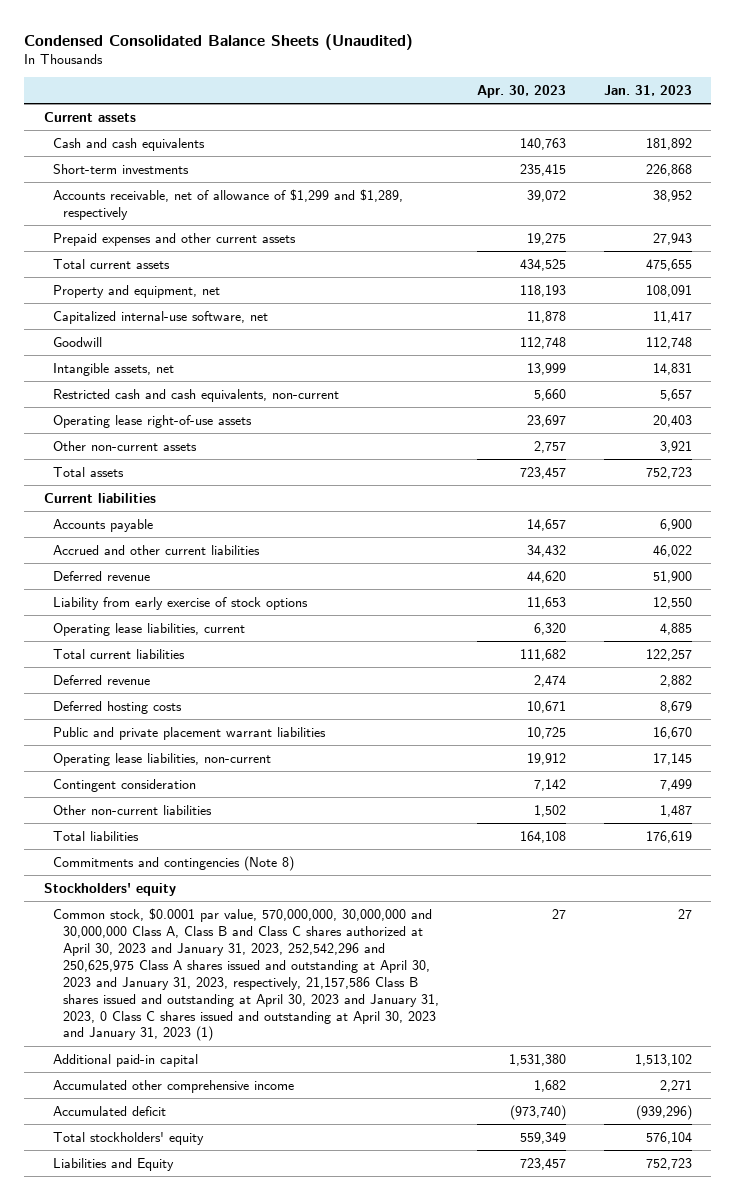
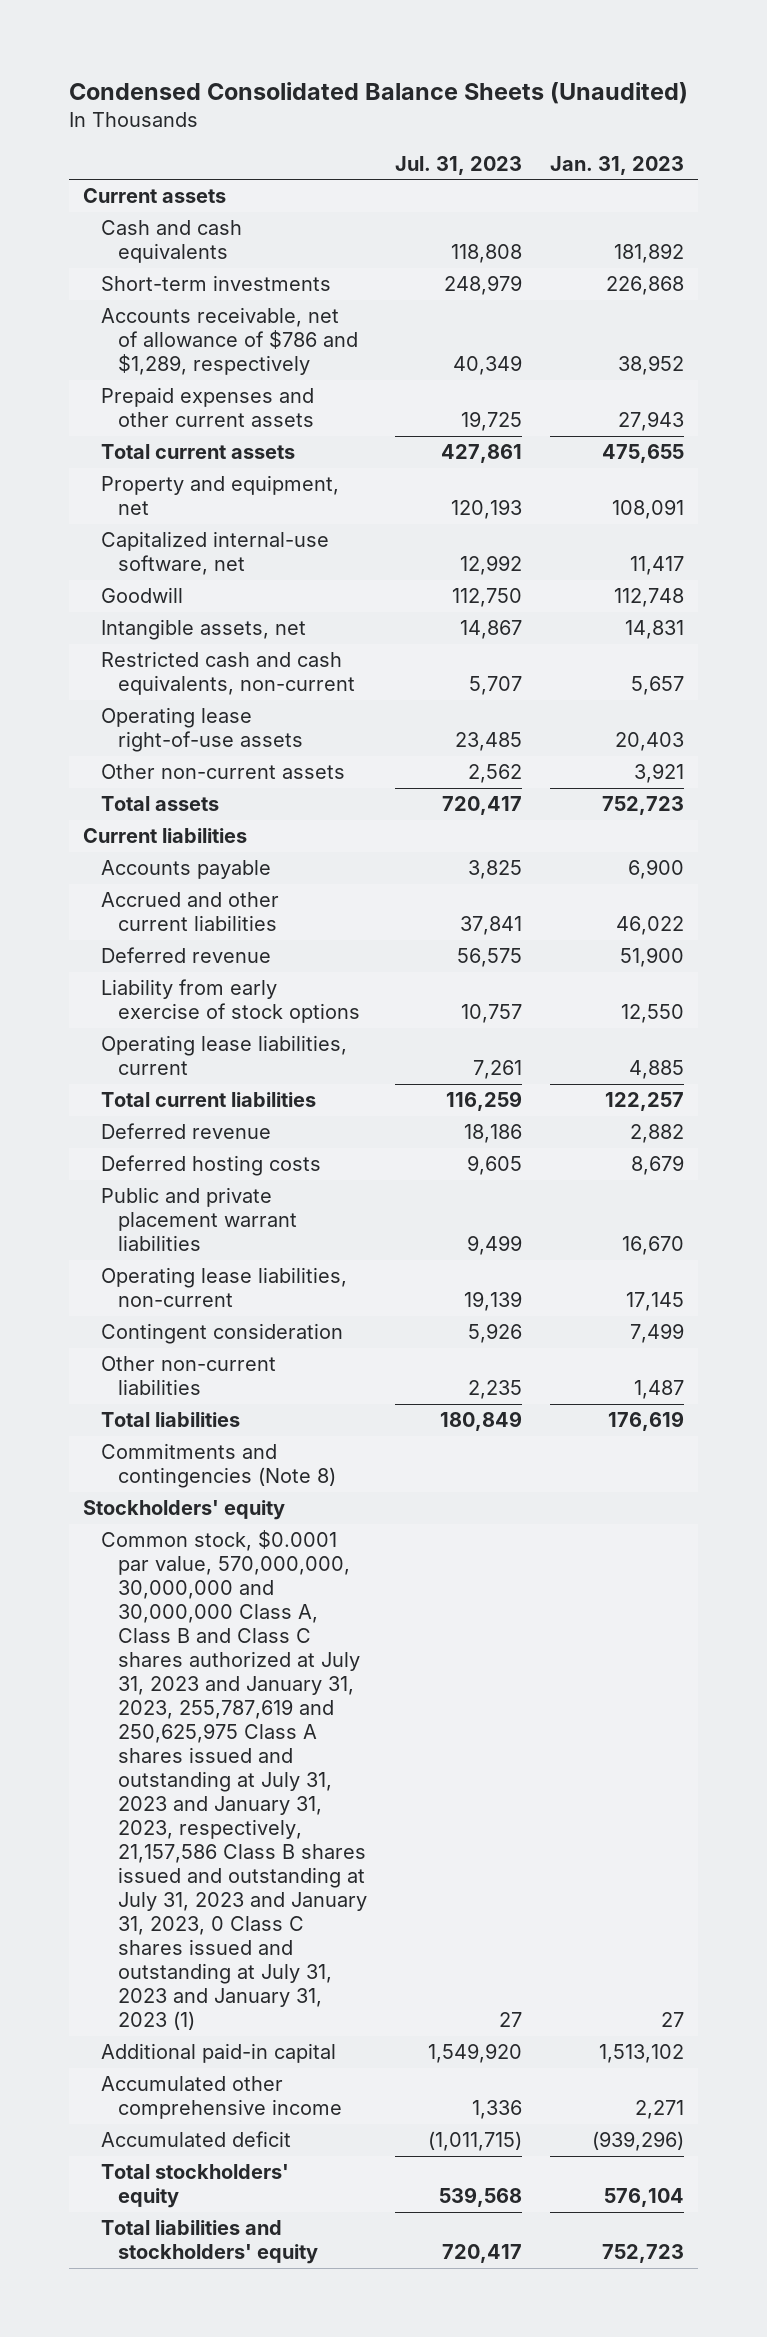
[476,85,566,99] Apr. 30, 2023 -> none
none -> [395,155,523,175] Jul. 31, 2023
[53,188,404,220] Accounts receivable, net of allowance of $1,299 and $1,289, respectively -> [100,307,359,376] Accounts receivable, net of allowance of $786 and $1,289, respectively
[53,907,439,1042] Common stock, $0.0001 par value, 570,000,000, 30,000,000 and 30,000,000 Class A, Class B and Class C shares authorized at April 30, 2023 and January 31, 2023, 252,542,296 and 250,625,975 Class A shares issued and outstanding at April 30, 2023 and January 31, 2023, respectively, 21,157,586 Class B shares issued and outstanding at April 30, 2023 and January 31, 2023, 0 Class C shares issued and outstanding at April 30, 2023 and January 31, 2023 (1) -> [100,1530,368,2031] Common stock, $0.0001 par value, 570,000,000, 30,000,000 and 30,000,000 Class A, Class B and Class C shares authorized at July 31, 2023 and January 31, 2023, 255,787,619 and 250,625,975 Class A shares issued and outstanding at July 31, 2023 and January 31, 2023, respectively, 21,157,586 Class B shares issued and outstanding at July 31, 2023 and January 31, 2023, 0 Class C shares issued and outstanding at July 31, 2023 and January 31, 2023 (1)
[53,1157,175,1171] Liabilities and Equity -> [100,2220,319,2265] Total liabilities and stockholders' equity

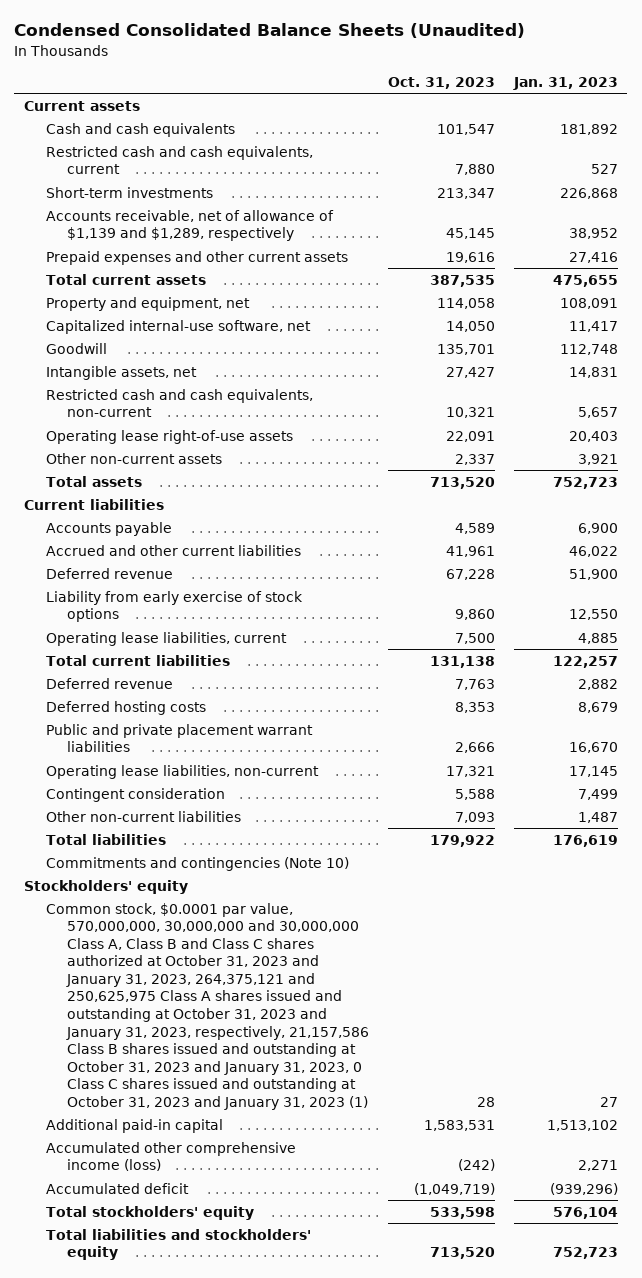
[395,155,523,175] Jul. 31, 2023 -> none
none -> [388,76,496,89] Oct. 31, 2023
none -> [45,145,313,175] Restricted cash and cash equivalents, current
[100,307,359,376] Accounts receivable, net of allowance of $786 and $1,289, respectively -> [45,209,334,242] Accounts receivable, net of allowance of $1,139 and $1,289, respectively
[618,411,685,432] 27,943 -> [569,251,619,263] 27,416
[100,1443,337,1489] Commitments and contingencies (Note 8) -> [45,856,349,871] Commitments and contingencies (Note 10)
[100,1530,368,2031] Common stock, $0.0001 par value, 570,000,000, 30,000,000 and 30,000,000 Class A, Class B and Class C shares authorized at July 31, 2023 and January 31, 2023, 255,787,619 and 250,625,975 Class A shares issued and outstanding at July 31, 2023 and January 31, 2023, respectively, 21,157,586 Class B shares issued and outstanding at July 31, 2023 and January 31, 2023, 0 Class C shares issued and outstanding at July 31, 2023 and January 31, 2023 (1) -> [45,902,370,1110] Common stock, $0.0001 par value, 570,000,000, 30,000,000 and 30,000,000 Class A, Class B and Class C shares authorized at October 31, 2023 and January 31, 2023, 264,375,121 and 250,625,975 Class A shares issued and outstanding at October 31, 2023 and January 31, 2023, respectively, 21,157,586 Class B shares issued and outstanding at October 31, 2023 and January 31, 2023, 0 Class C shares issued and outstanding at October 31, 2023 and January 31, 2023 (1)
[100,2076,343,2120] Accumulated other comprehensive income -> [45,1141,296,1172] Accumulated other comprehensive income (loss)

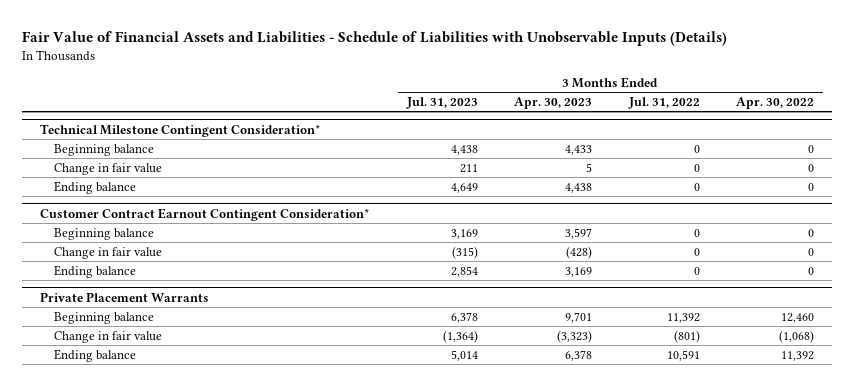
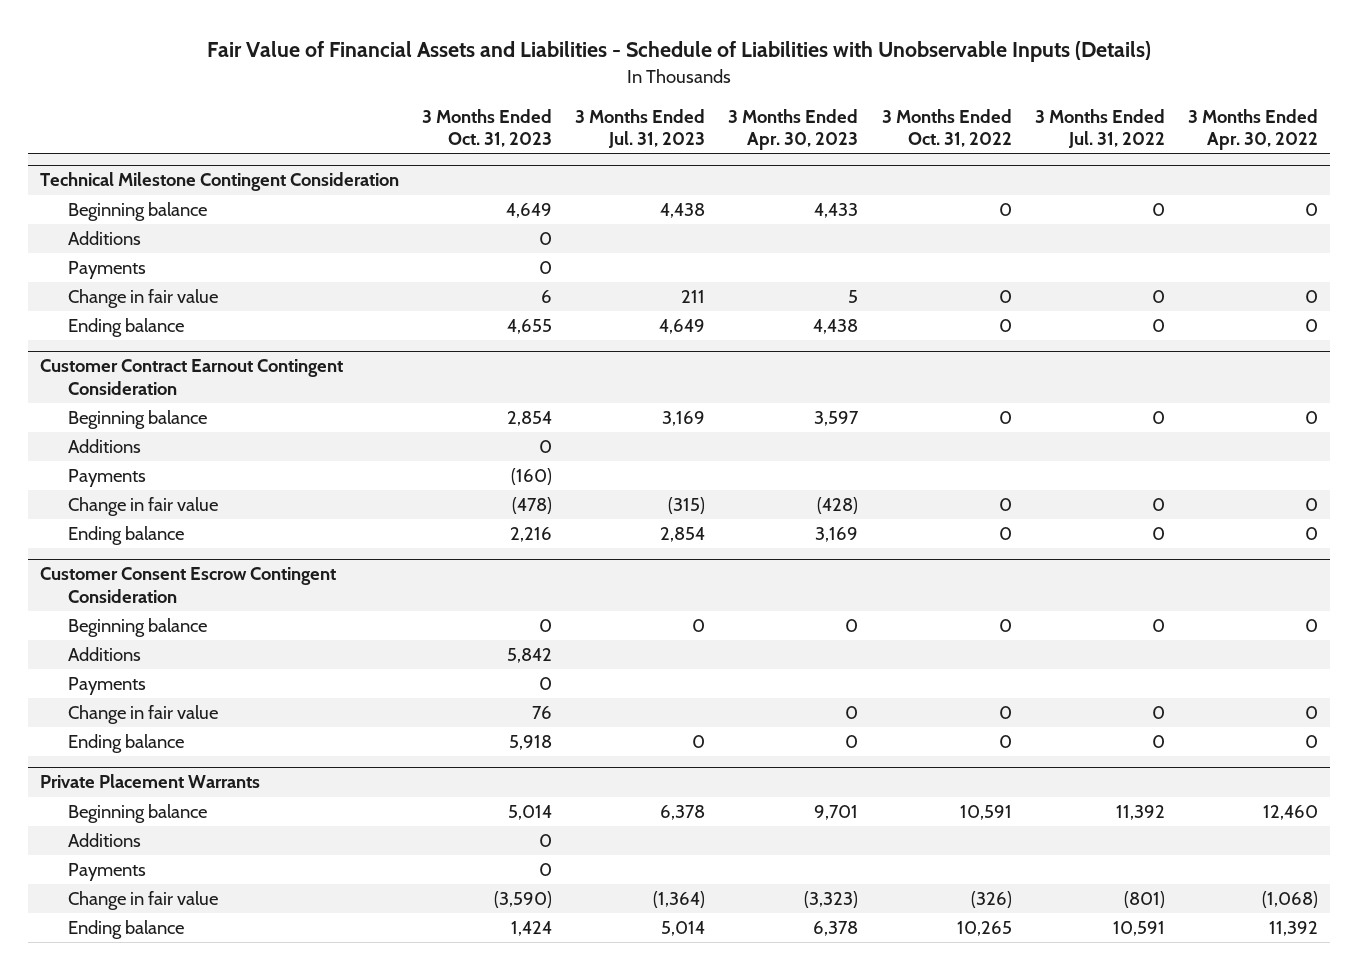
none -> [422,108,553,148] 3 Months Ended Oct. 31, 2023
none -> [881,108,1012,148] 3 Months Ended Oct. 31, 2022
[40,123,322,137] Technical Milestone Contingent Consideration* -> [40,172,400,192] Technical Milestone Contingent Consideration
none -> [67,231,141,246] Additions
none -> [67,261,146,280] Payments
[40,207,371,221] Customer Contract Earnout Contingent Consideration* -> [40,359,344,395] Customer Contract Earnout Contingent Consideration
none -> [67,439,141,454] Additions
none -> [67,469,146,488] Payments
none -> [40,567,337,603] Customer Consent Escrow Contingent Consideration
none -> [67,618,207,638] Beginning balance
none -> [67,647,141,662] Additions
none -> [67,677,146,696] Payments
none -> [67,705,218,725] Change in fair value
none -> [67,734,184,754] Ending balance
none -> [67,833,141,848] Additions
none -> [67,863,146,882] Payments

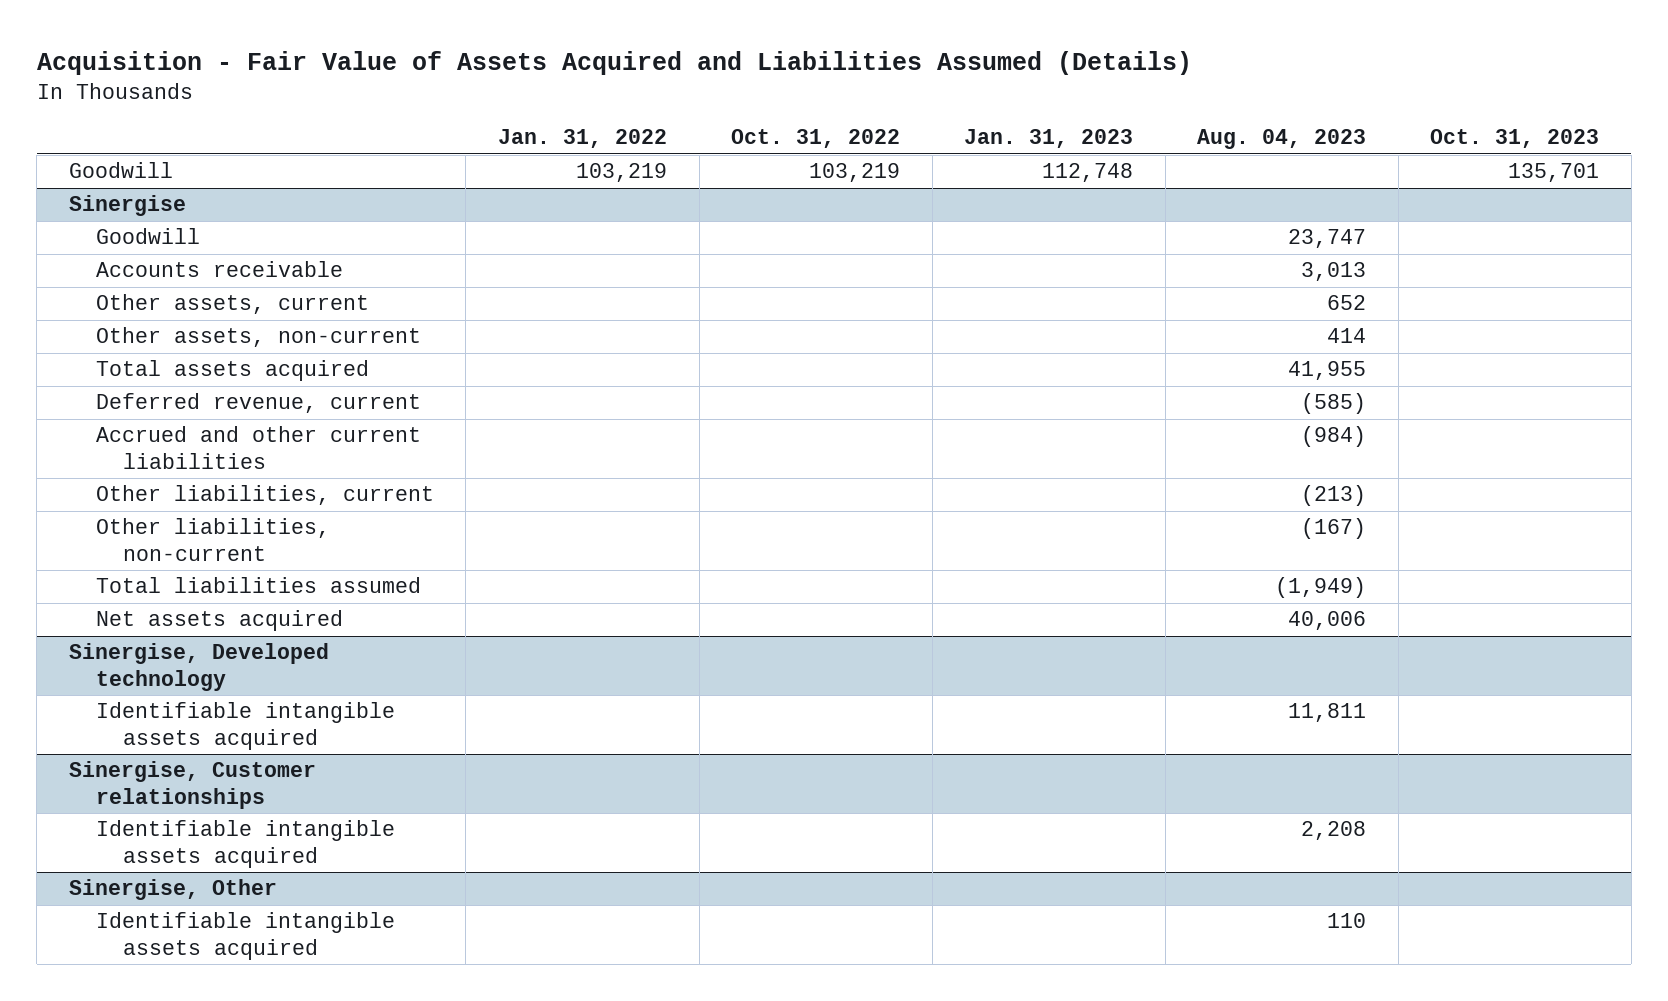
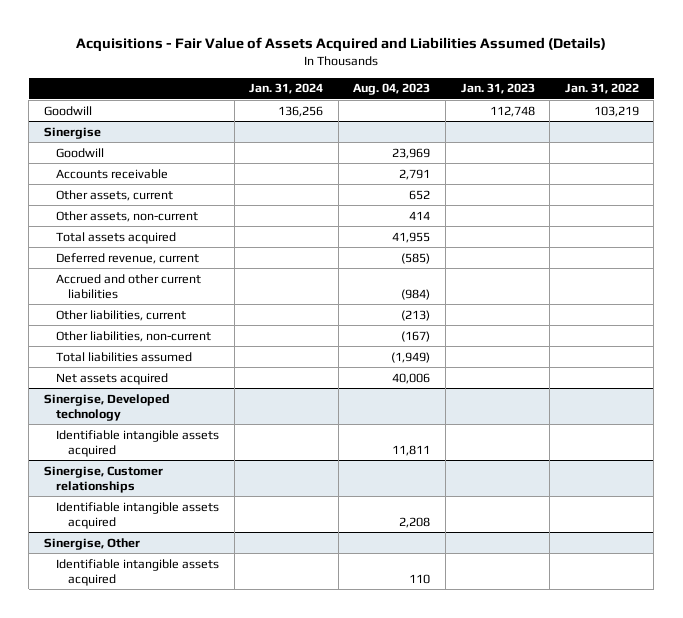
[36,51,1192,76] Acquisition - Fair Value of Assets Acquired and Liabilities Assumed (Details) -> [76,37,607,53] Acquisitions - Fair Value of Assets Acquired and Liabilities Assumed (Details)
[731,129,901,149] Oct. 31, 2022 -> none
[1430,129,1600,149] Oct. 31, 2023 -> none
none -> [249,83,324,95] Jan. 31, 2024
[1288,229,1367,249] 23,747 -> [392,147,431,159] 23,969
[1301,262,1367,282] 3,013 -> [399,168,431,180] 2,791

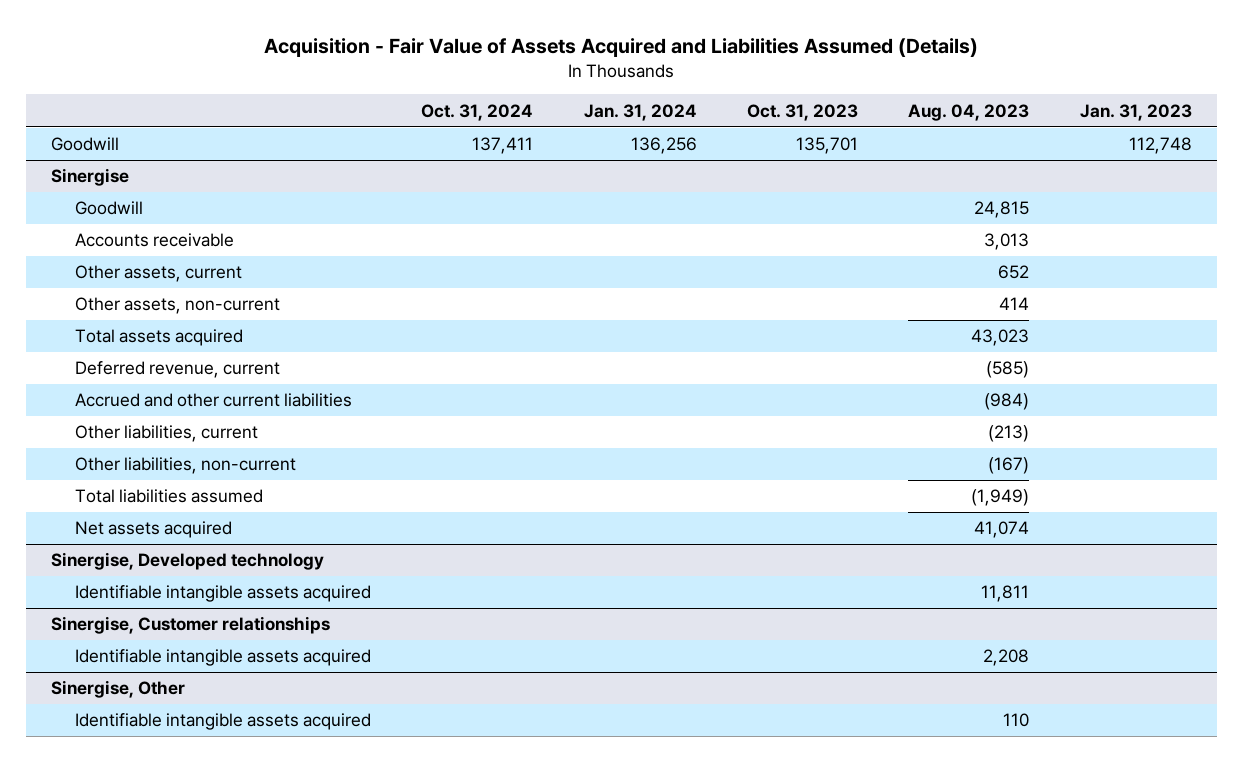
[76,37,607,53] Acquisitions - Fair Value of Assets Acquired and Liabilities Assumed (Details) -> [264,37,979,57] Acquisition - Fair Value of Assets Acquired and Liabilities Assumed (Details)
[564,83,639,95] Jan. 31, 2022 -> none
none -> [421,103,534,121] Oct. 31, 2024
none -> [746,103,858,121] Oct. 31, 2023
[392,147,431,159] 23,969 -> [974,201,1030,219] 24,815
[399,168,431,180] 2,791 -> [984,233,1030,251] 3,013
[392,231,431,243] 41,955 -> [971,329,1030,347] 43,023
[392,372,431,384] 40,006 -> [974,521,1030,539] 41,074

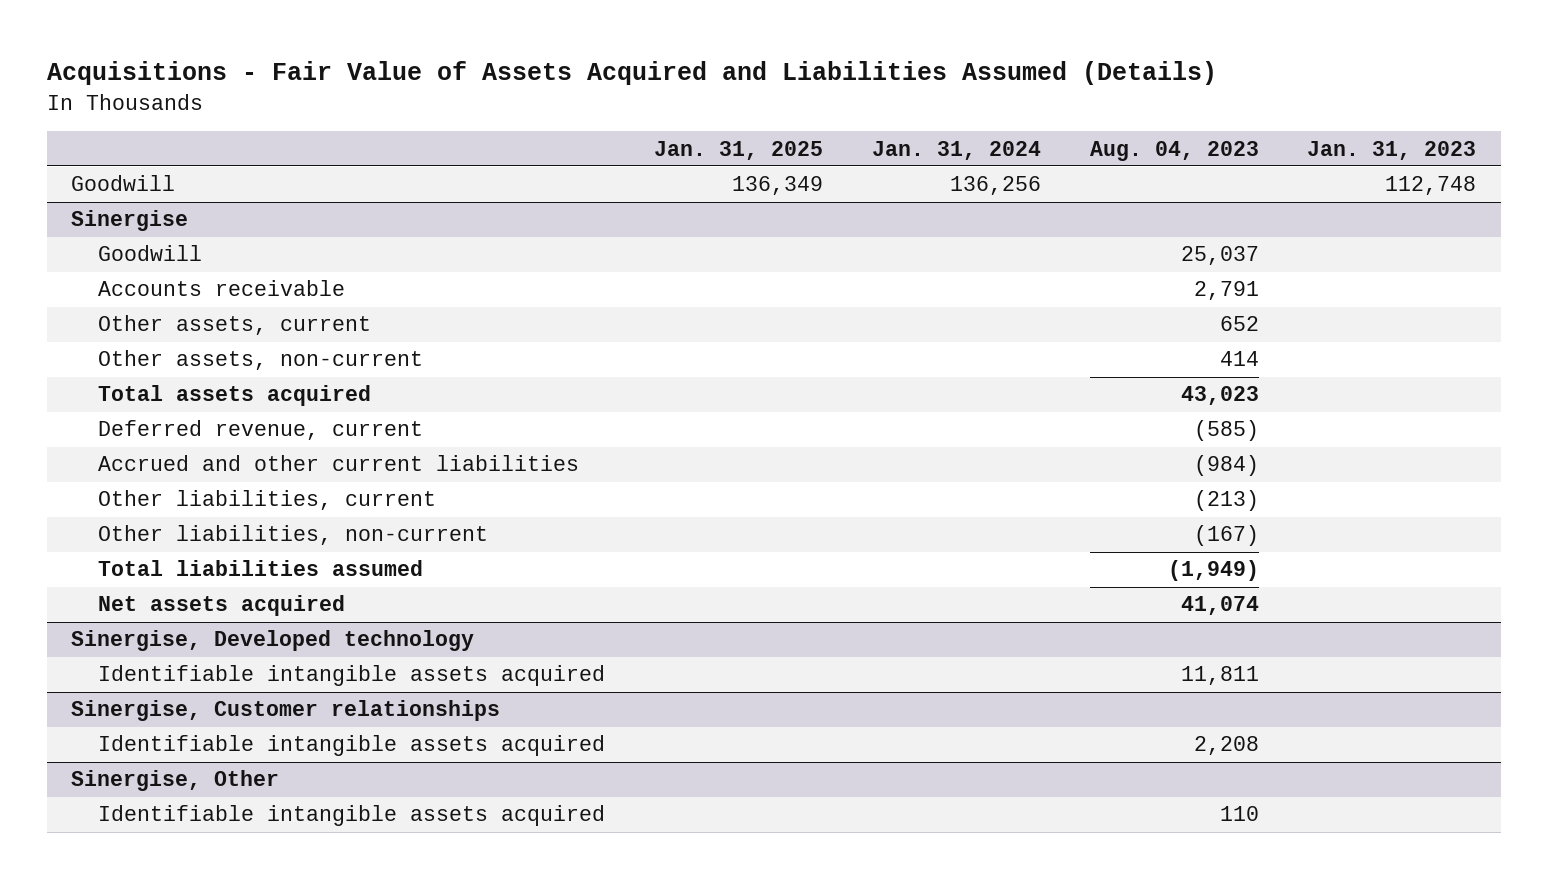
[264,37,979,57] Acquisition - Fair Value of Assets Acquired and Liabilities Assumed (Details) -> [46,61,1217,86] Acquisitions - Fair Value of Assets Acquired and Liabilities Assumed (Details)
[421,103,534,121] Oct. 31, 2024 -> none
[746,103,858,121] Oct. 31, 2023 -> none
none -> [653,140,823,160] Jan. 31, 2025
[974,201,1030,219] 24,815 -> [1180,246,1259,266] 25,037
[984,233,1030,251] 3,013 -> [1193,281,1259,301] 2,791

